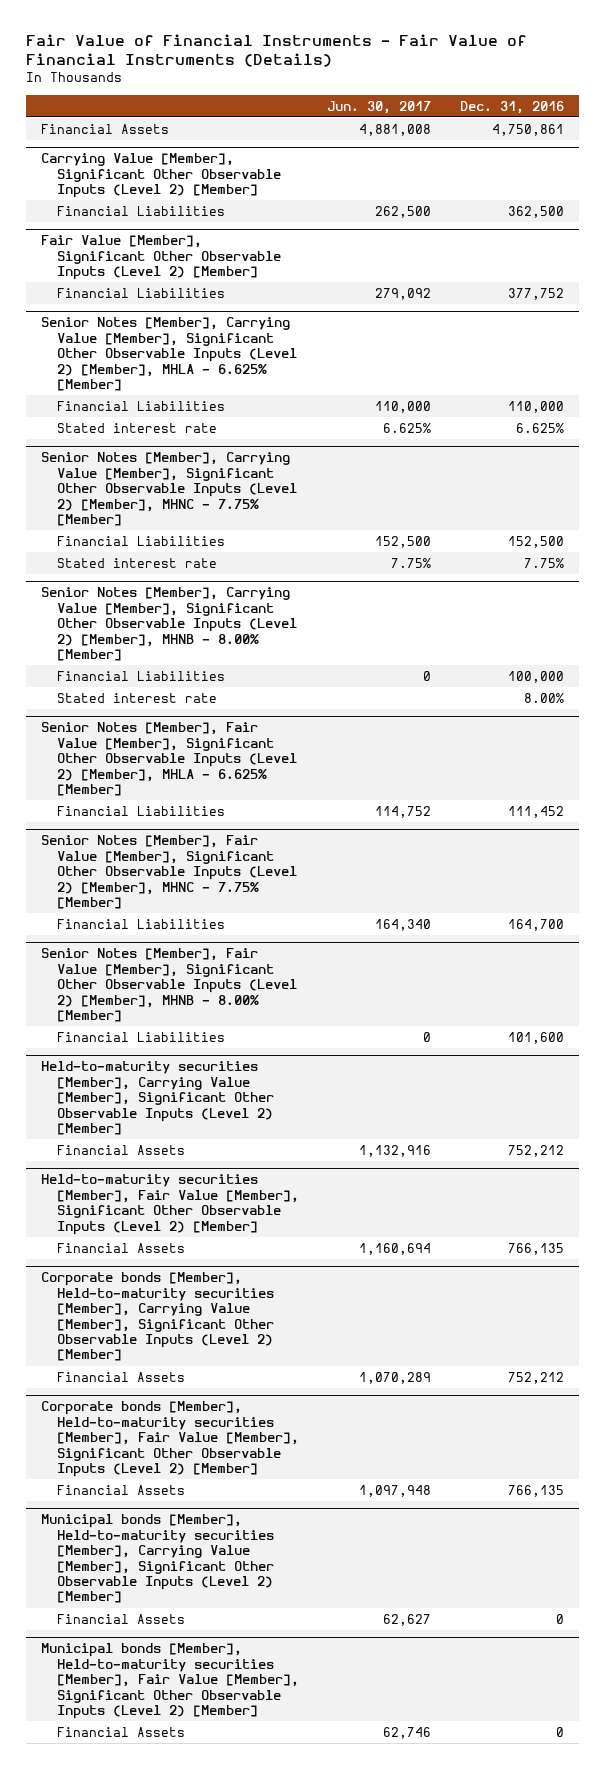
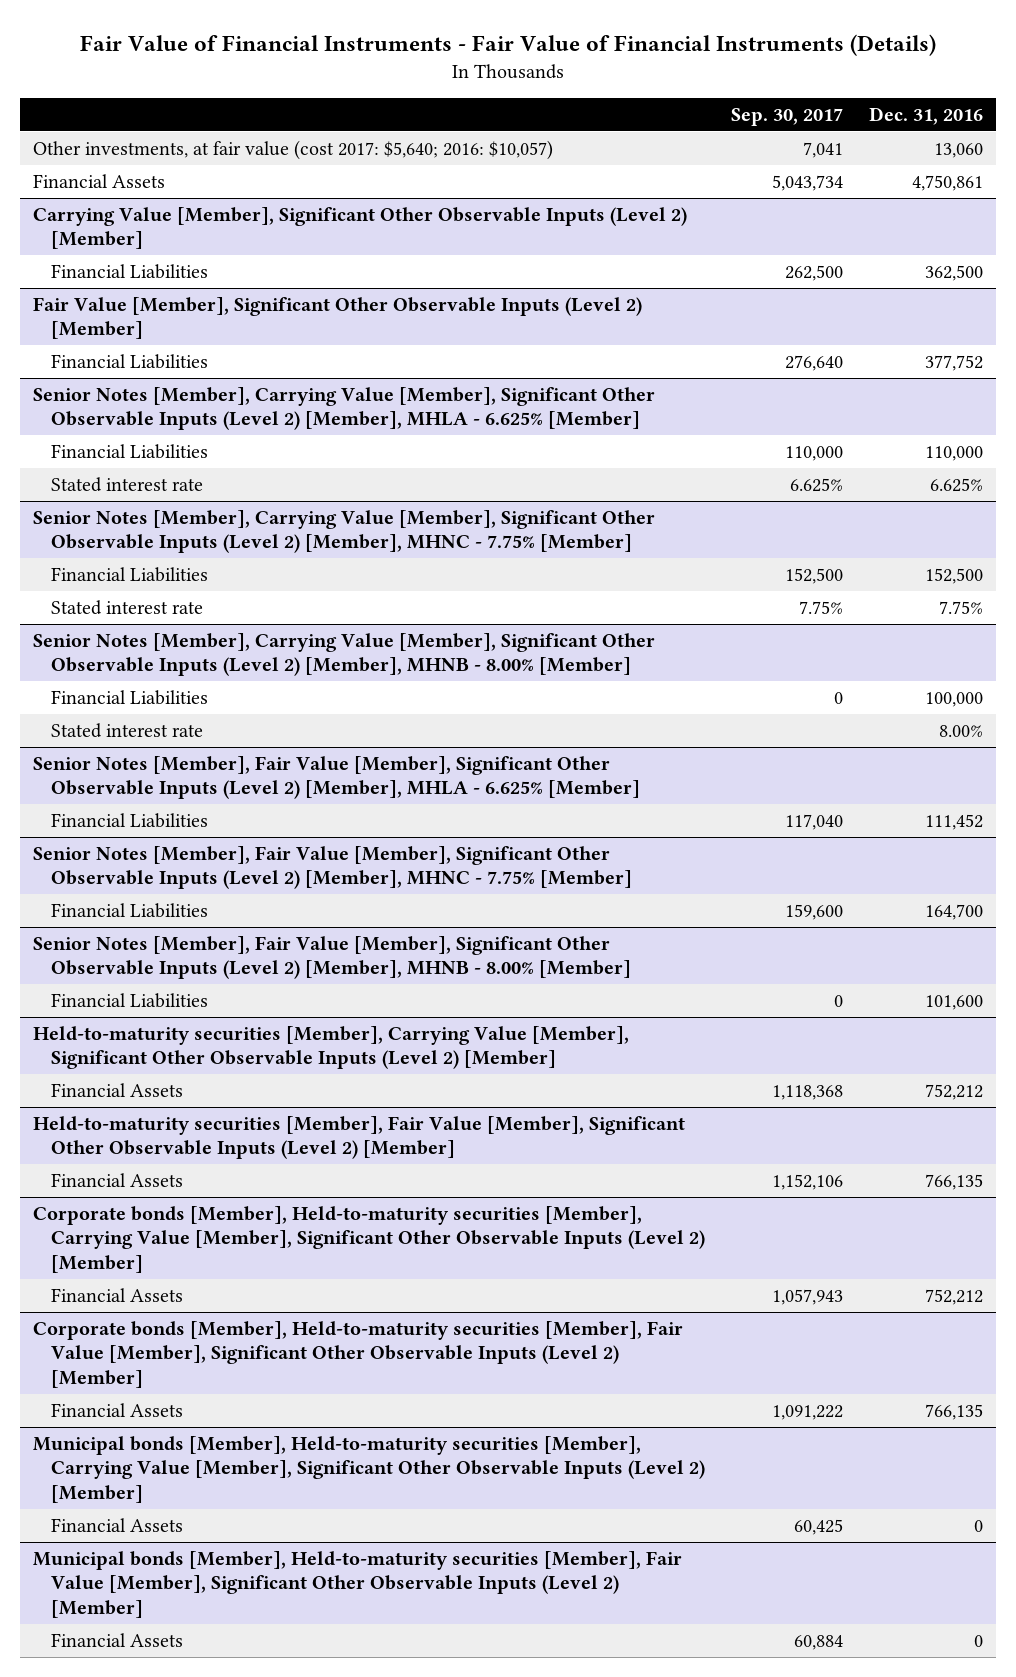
[327,100,432,114] Jun. 30, 2017 -> none
none -> [730,107,843,126] Sep. 30, 2017
none -> [32,139,553,160] Other investments, at fair value (cost 2017: $5,640; 2016: $10,057)

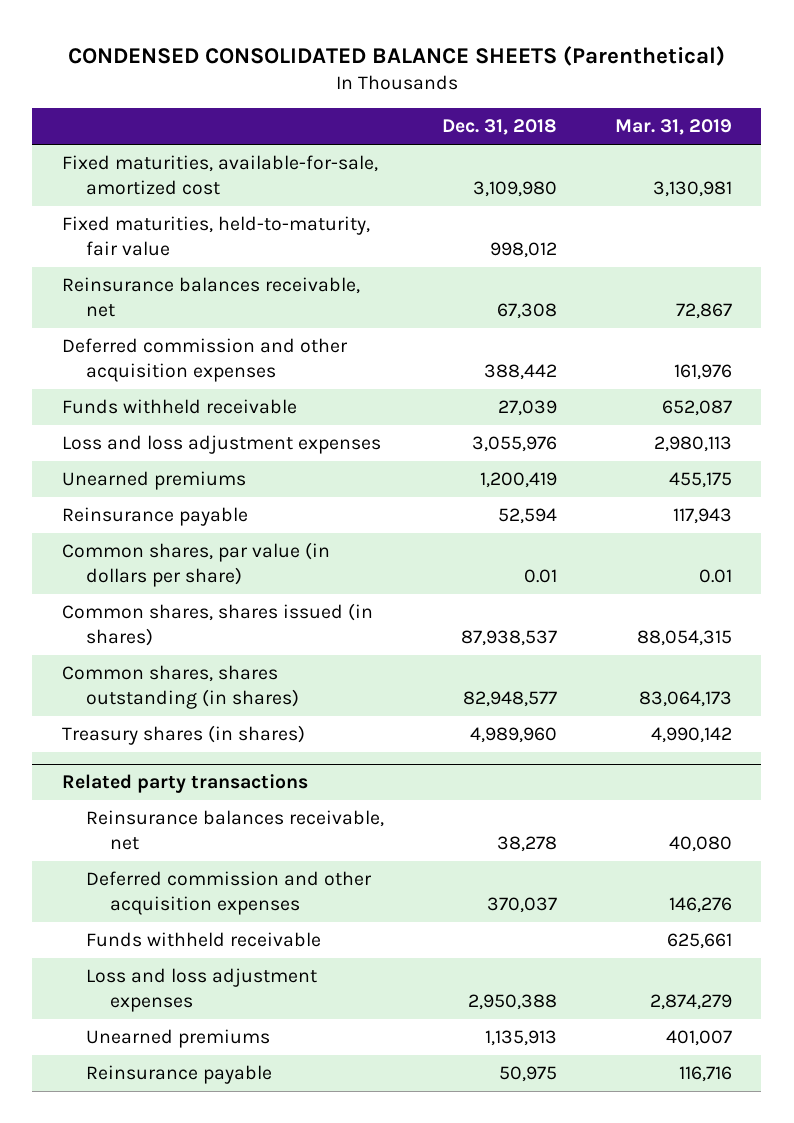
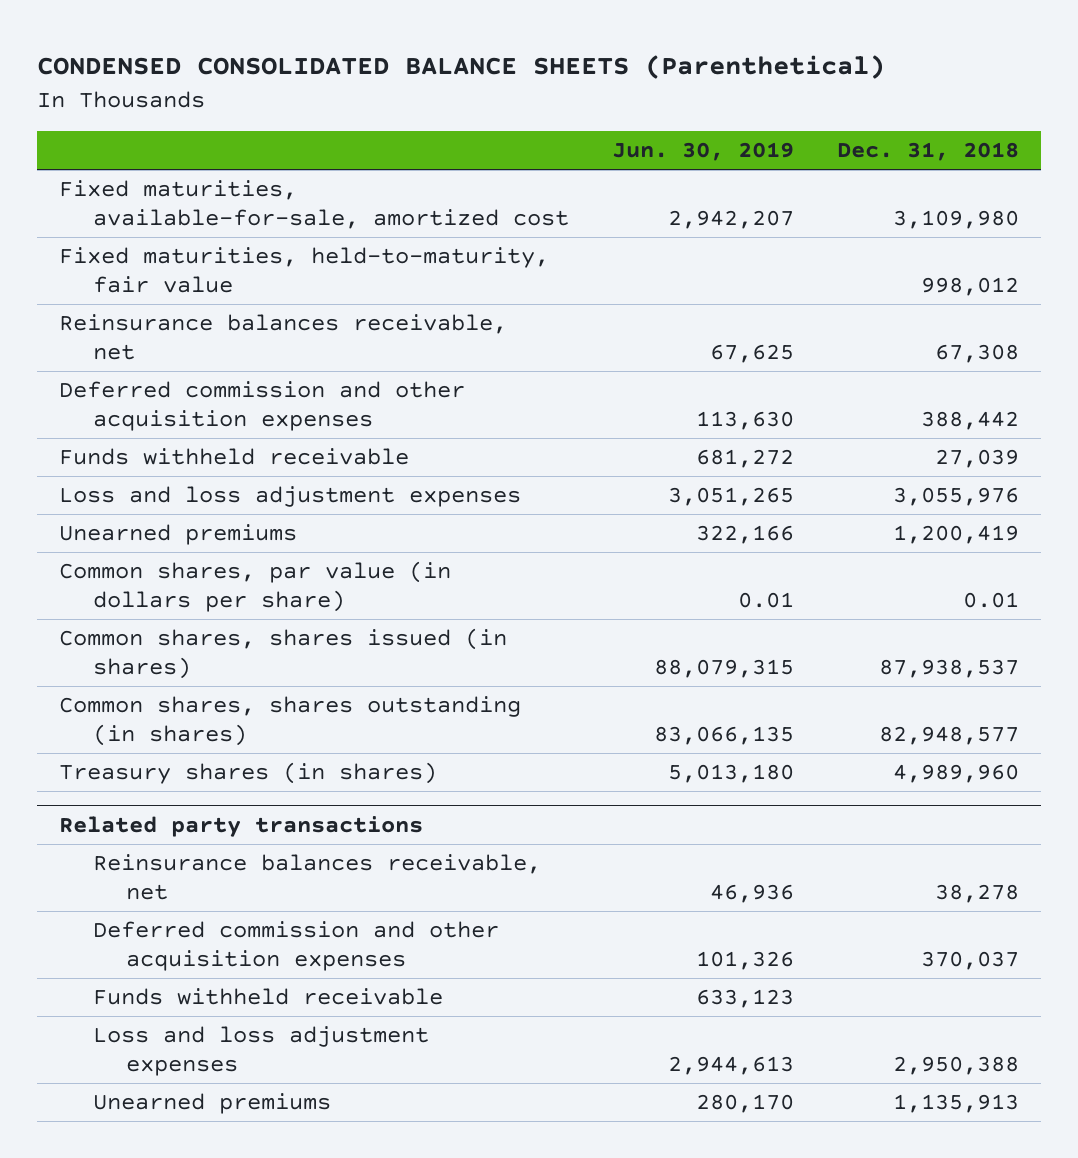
[614,119,732,136] Mar. 31, 2019 -> none
none -> [612,142,795,162] Jun. 30, 2019
[61,507,248,527] Reinsurance payable -> none
[85,1065,272,1085] Reinsurance payable -> none

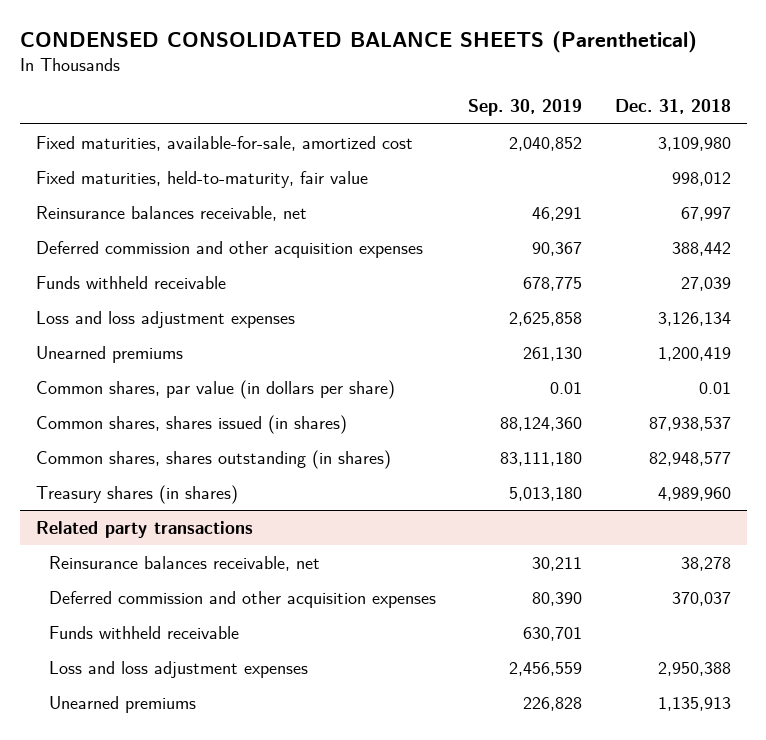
[612,142,795,162] Jun. 30, 2019 -> none
none -> [468,99,583,117] Sep. 30, 2019
[935,344,1020,364] 67,308 -> [680,206,731,221] 67,997
[893,487,1020,507] 3,055,976 -> [657,311,731,326] 3,126,134

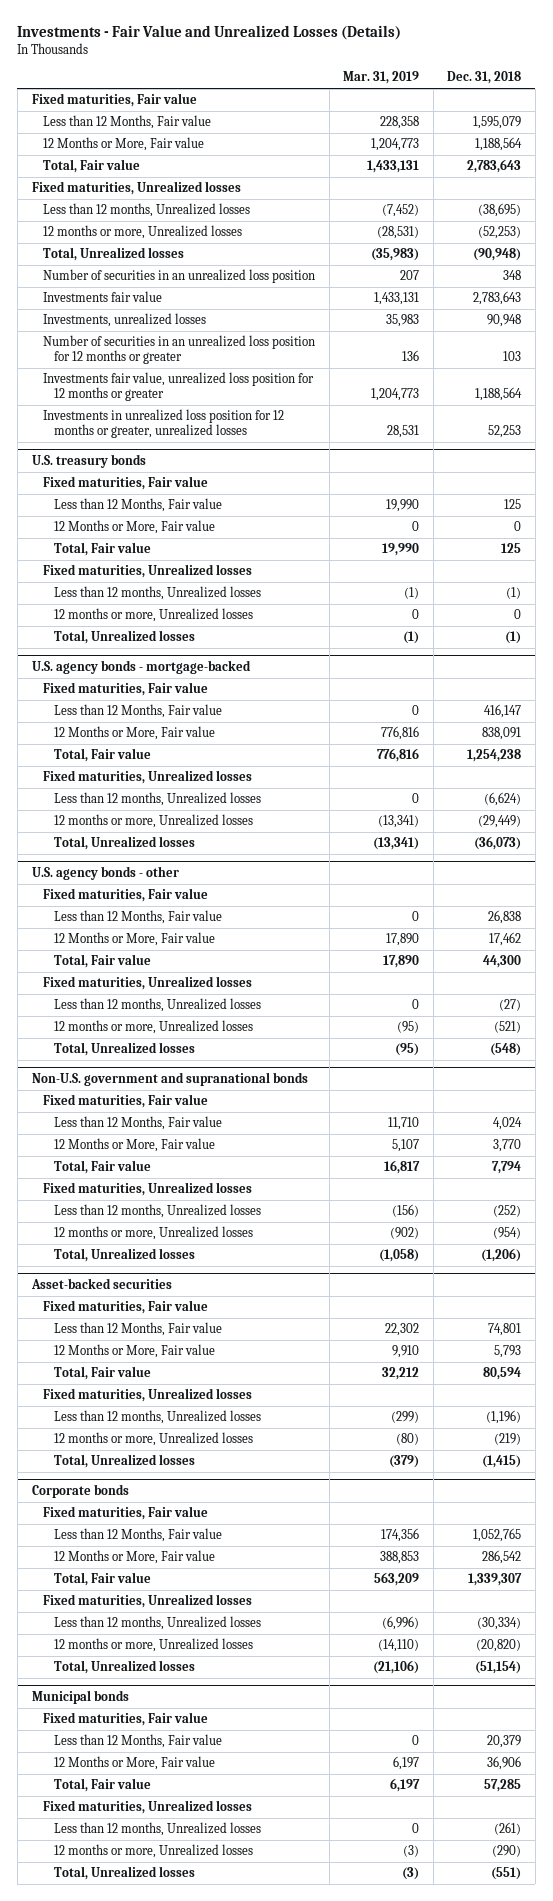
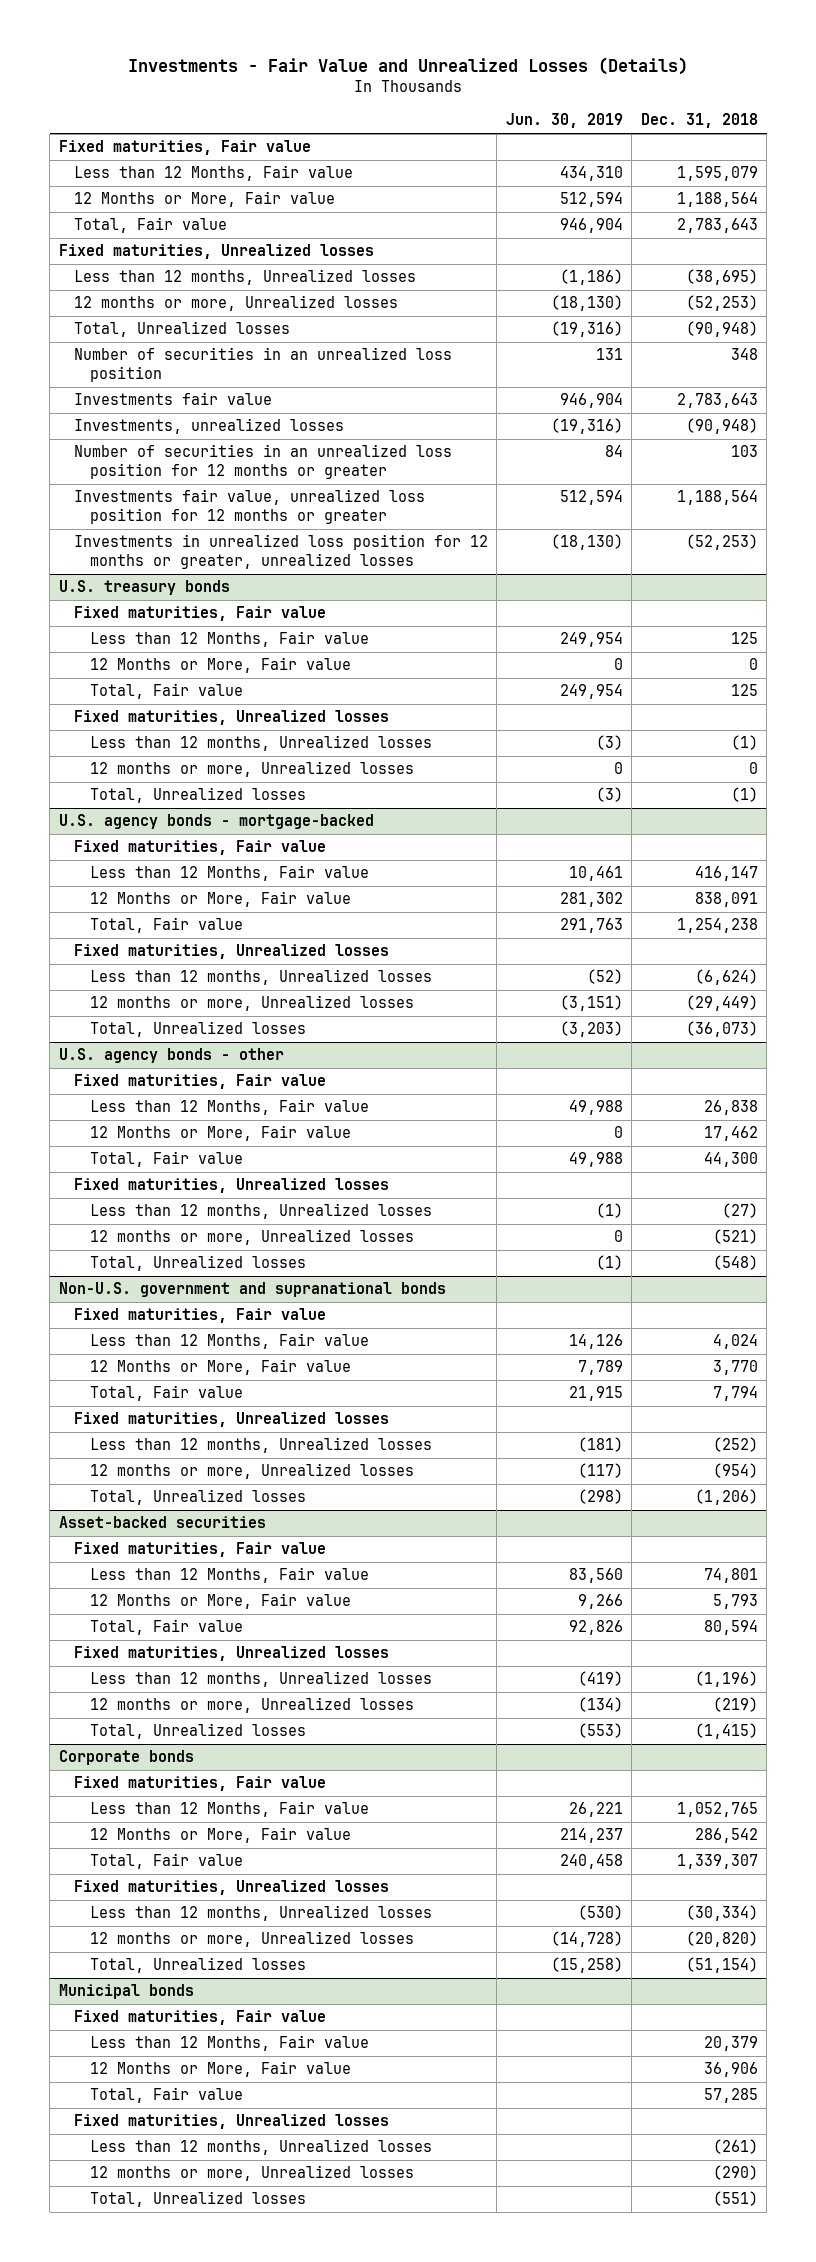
[343,71,420,85] Mar. 31, 2019 -> none
none -> [505,113,623,129] Jun. 30, 2019
[487,314,522,328] 90,948 -> [685,418,758,435] (90,948)
[488,425,522,439] 52,253 -> [685,534,758,551] (52,253)

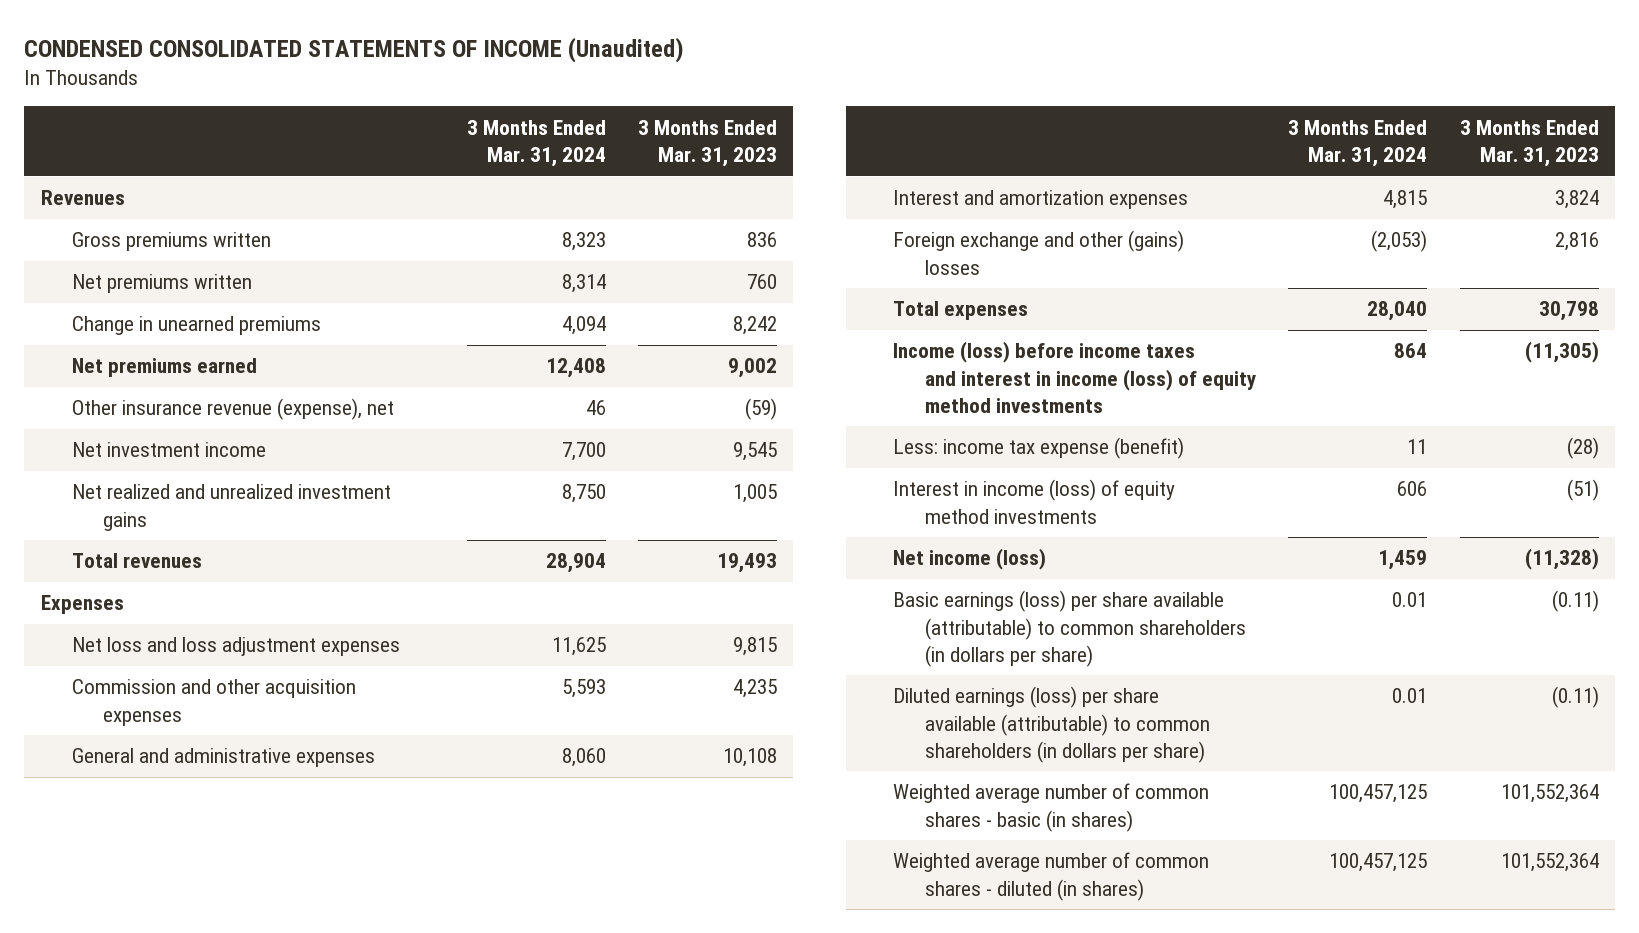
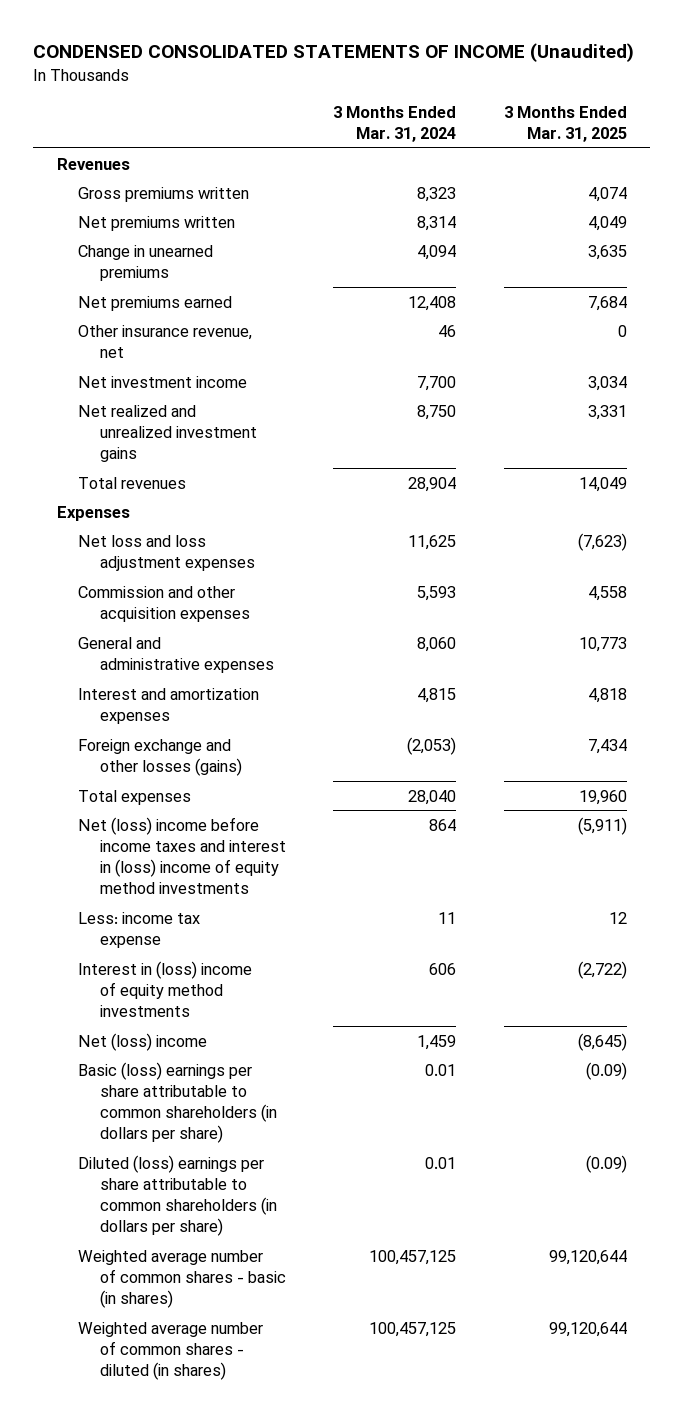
[638,119,778,168] 3 Months Ended Mar. 31, 2023 -> none
none -> [503,105,627,142] 3 Months Ended Mar. 31, 2025
[71,398,394,421] Other insurance revenue (expense), net -> [78,324,253,358] Other insurance revenue, net
[893,230,1185,275] Foreign exchange and other (gains) losses -> [78,738,242,776] Foreign exchange and other losses (gains)
[893,341,1256,413] Income (loss) before income taxes and interest in income (loss) of equity method investments -> [78,816,286,895] Net (loss) income before income taxes and interest in (loss) income of equity method investments
[893,437,1185,460] Less: income tax expense (benefit) -> [78,911,201,948] Less: income tax expense
[893,479,1176,524] Interest in income (loss) of equity method investments -> [78,960,253,1017] Interest in (loss) income of equity method investments
[893,548,1047,571] Net income (loss) -> [78,1032,208,1051] Net (loss) income
[893,590,1246,667] Basic earnings (loss) per share available (attributable) to common shareholders (in dollars per share) -> [78,1061,277,1144] Basic (loss) earnings per share attributable to common shareholders (in dollars per share)
[893,686,1210,763] Diluted earnings (loss) per share available (attributable) to common shareholders (in dollars per share) -> [78,1154,277,1237] Diluted (loss) earnings per share attributable to common shareholders (in dollars per share)

